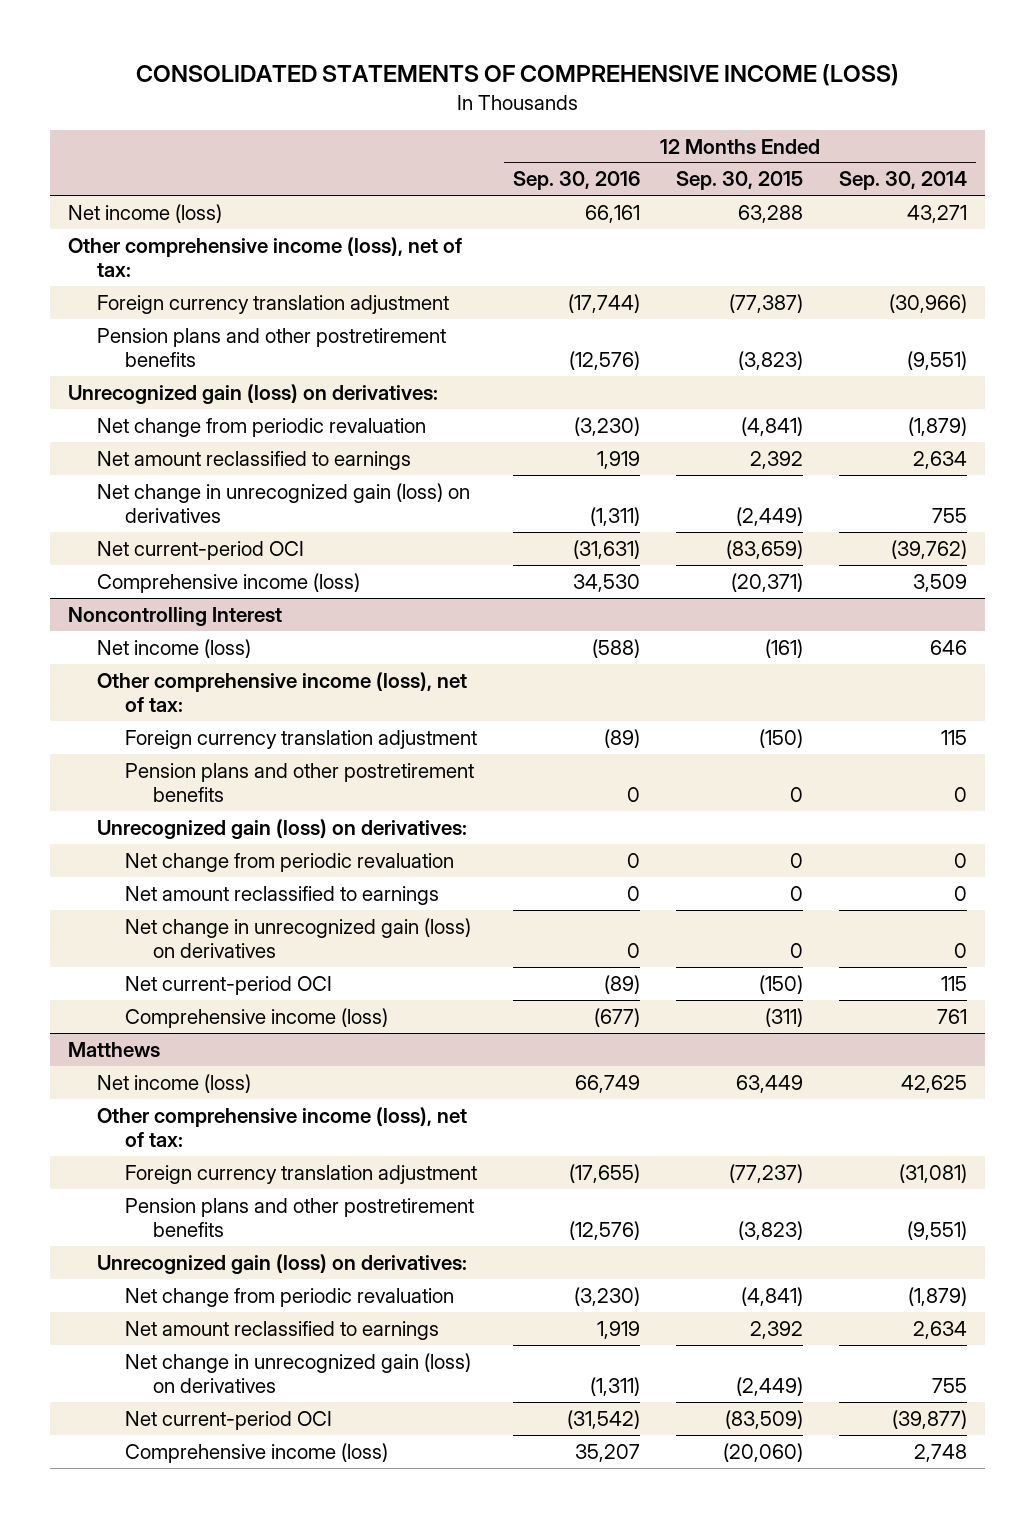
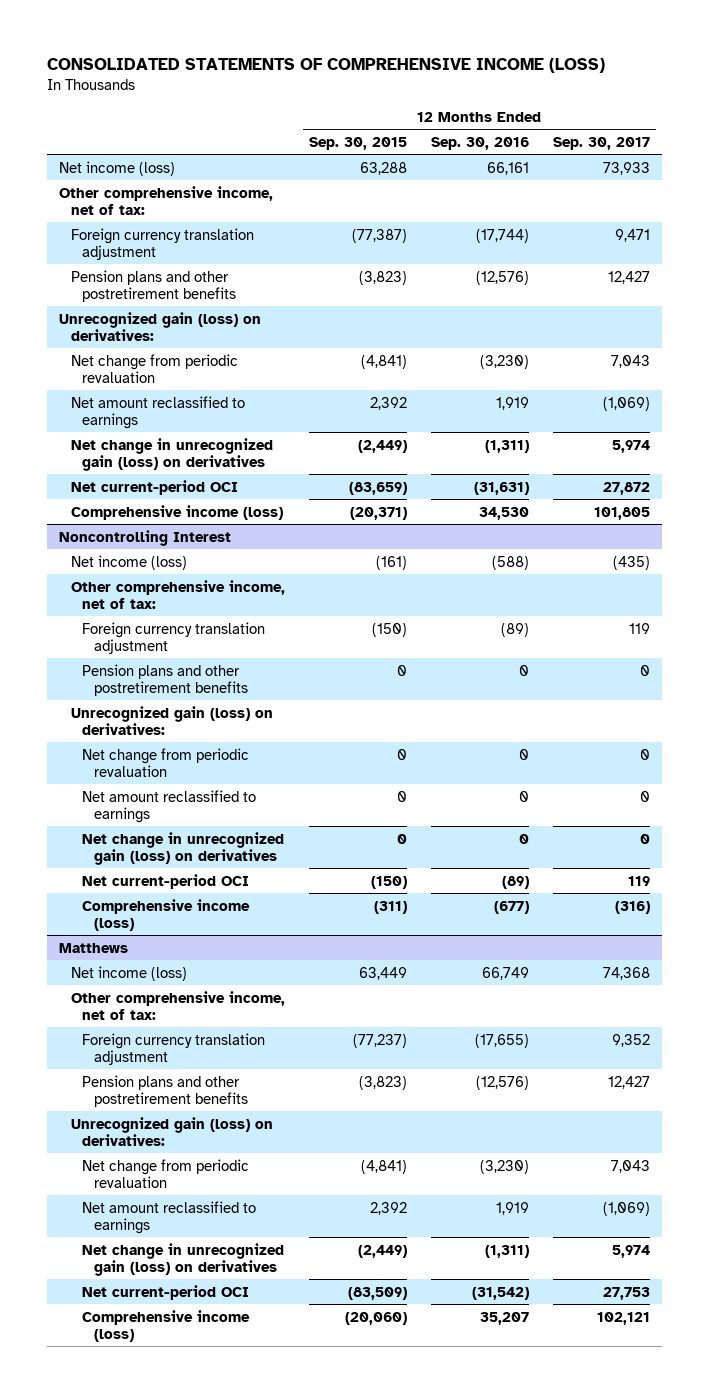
[839,171,968,191] Sep. 30, 2014 -> none
none -> [552,136,650,150] Sep. 30, 2017
[68,236,463,278] Other comprehensive income (loss), net of tax: -> [58,185,273,215] Other comprehensive income, net of tax:
[96,671,467,713] Other comprehensive income (loss), net of tax: -> [70,579,285,609] Other comprehensive income, net of tax:
[96,1106,467,1148] Other comprehensive income (loss), net of tax: -> [70,990,285,1020] Other comprehensive income, net of tax:

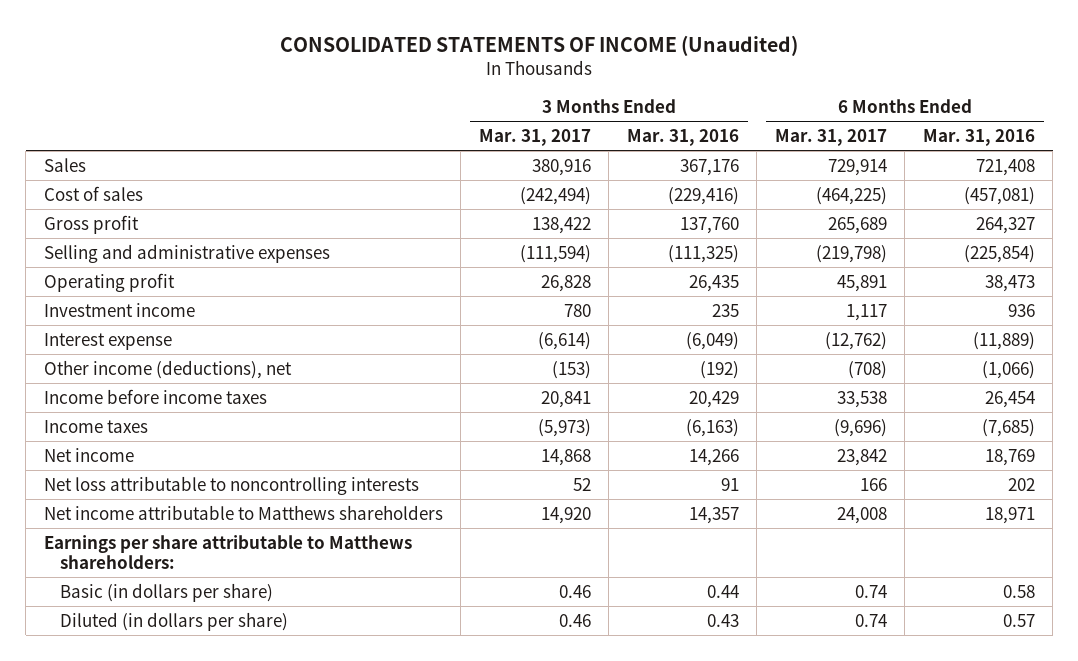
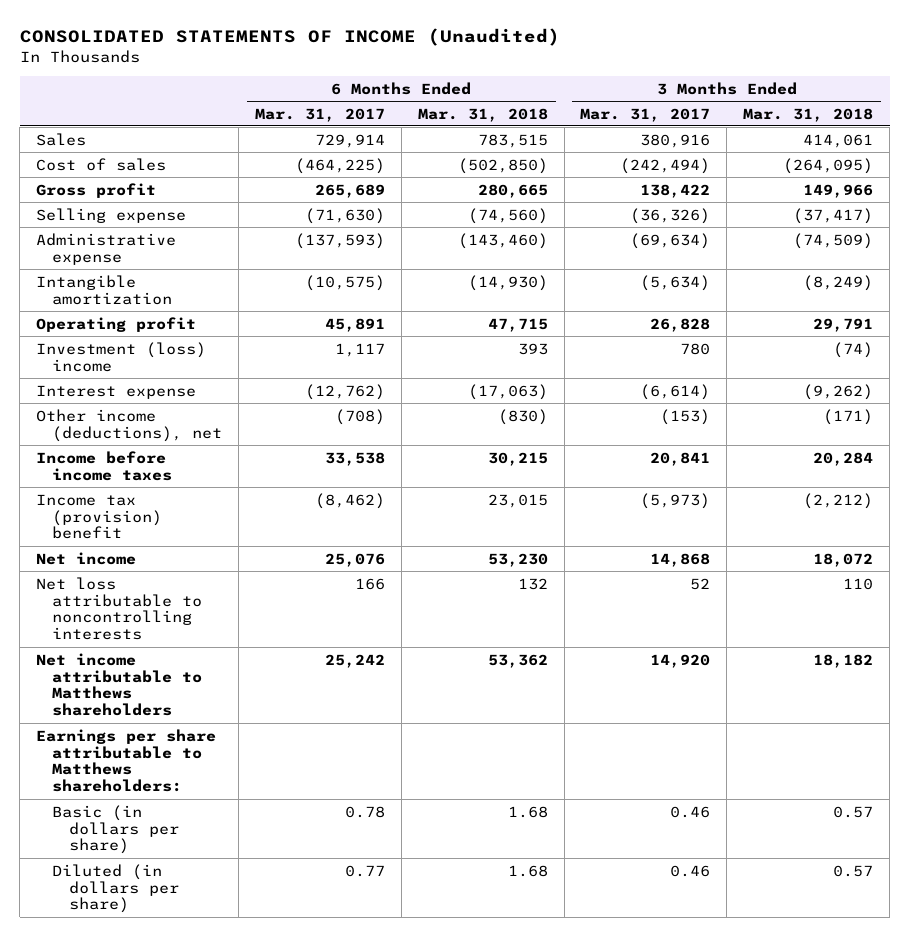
[626,128,739,146] Mar. 31, 2016 -> none
[922,128,1035,146] Mar. 31, 2016 -> none
none -> [417,107,548,122] Mar. 31, 2018
none -> [743,107,874,122] Mar. 31, 2018
[43,243,330,263] Selling and administrative expenses -> none
none -> [35,207,186,223] Selling expense
none -> [35,232,176,265] Administrative expense
none -> [35,274,173,305] Intangible amortization
[43,302,195,317] Investment income -> [35,341,206,372] Investment (loss) income
[43,419,148,433] Income taxes -> [35,493,163,540] Income tax (provision) benefit
[833,418,887,437] (9,696) -> [314,492,385,509] (8,462)
[836,448,887,466] 23,842 -> [324,552,385,567] 25,076
[836,506,887,524] 24,008 -> [324,653,385,668] 25,242
[854,584,887,598] 0.74 -> [344,805,385,818] 0.78
[854,613,887,627] 0.74 -> [344,864,385,877] 0.77

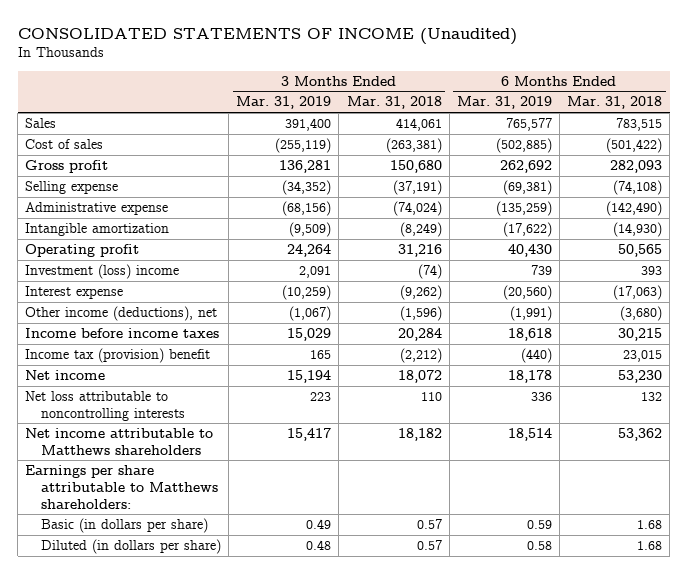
[254,107,385,122] Mar. 31, 2017 -> none
[580,107,711,122] Mar. 31, 2017 -> none
none -> [236,96,332,110] Mar. 31, 2019
none -> [456,96,552,110] Mar. 31, 2019
[457,157,548,174] (502,850) -> [606,137,663,153] (501,422)
[783,157,874,174] (264,095) -> [385,137,442,153] (263,381)
[477,183,548,198] 280,665 -> [610,159,663,173] 282,093
[803,183,874,198] 149,966 -> [389,159,442,173] 150,680
[467,207,548,224] (74,560) -> [613,179,663,195] (74,108)
[793,207,874,224] (37,417) -> [392,179,442,195] (37,191)
[457,232,548,249] (143,460) -> [606,200,663,216] (142,490)
[793,232,874,249] (74,509) -> [392,200,442,216] (74,024)
[487,317,548,332] 47,715 -> [618,243,663,257] 50,565
[813,317,874,332] 29,791 -> [397,243,442,257] 31,216
[497,408,548,425] (830) -> [620,305,663,321] (3,680)
[823,408,874,425] (171) -> [399,305,442,321] (1,596)

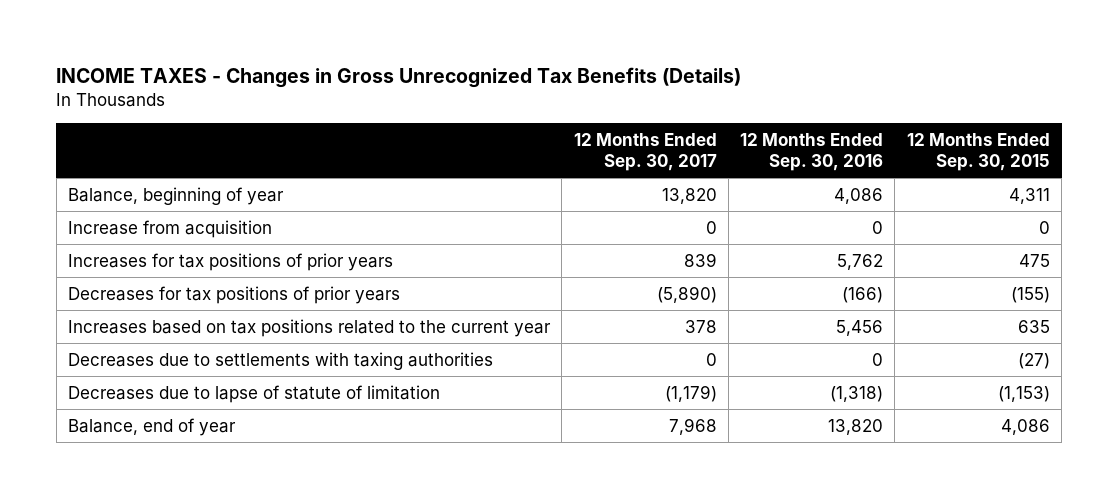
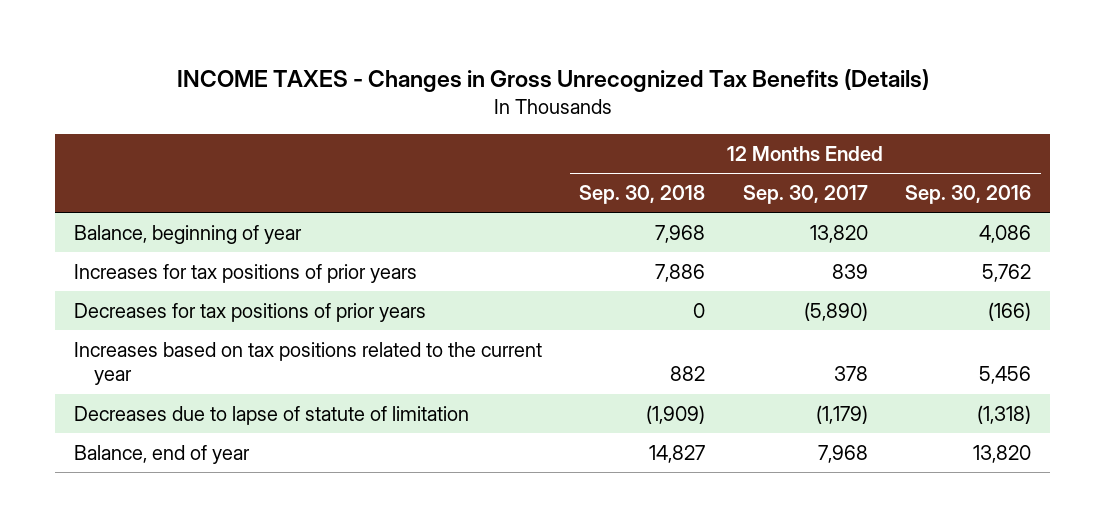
[906,132,1050,171] 12 Months Ended Sep. 30, 2015 -> none
none -> [579,185,706,205] Sep. 30, 2018
[68,219,273,238] Increase from acquisition -> none
[68,351,494,370] Decreases due to settlements with taxing authorities -> none

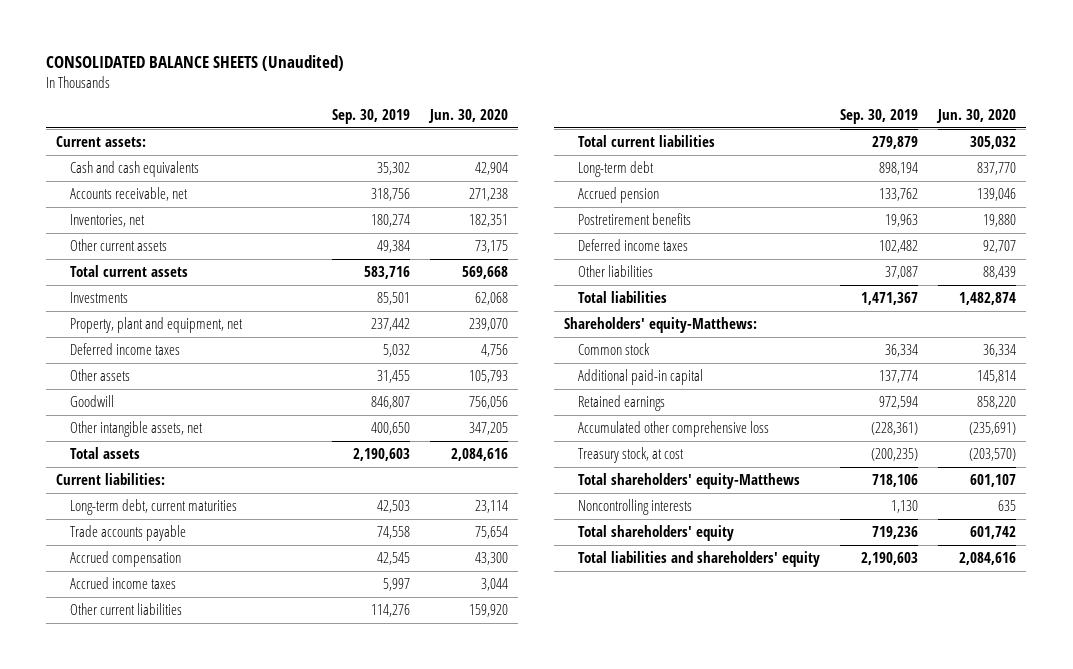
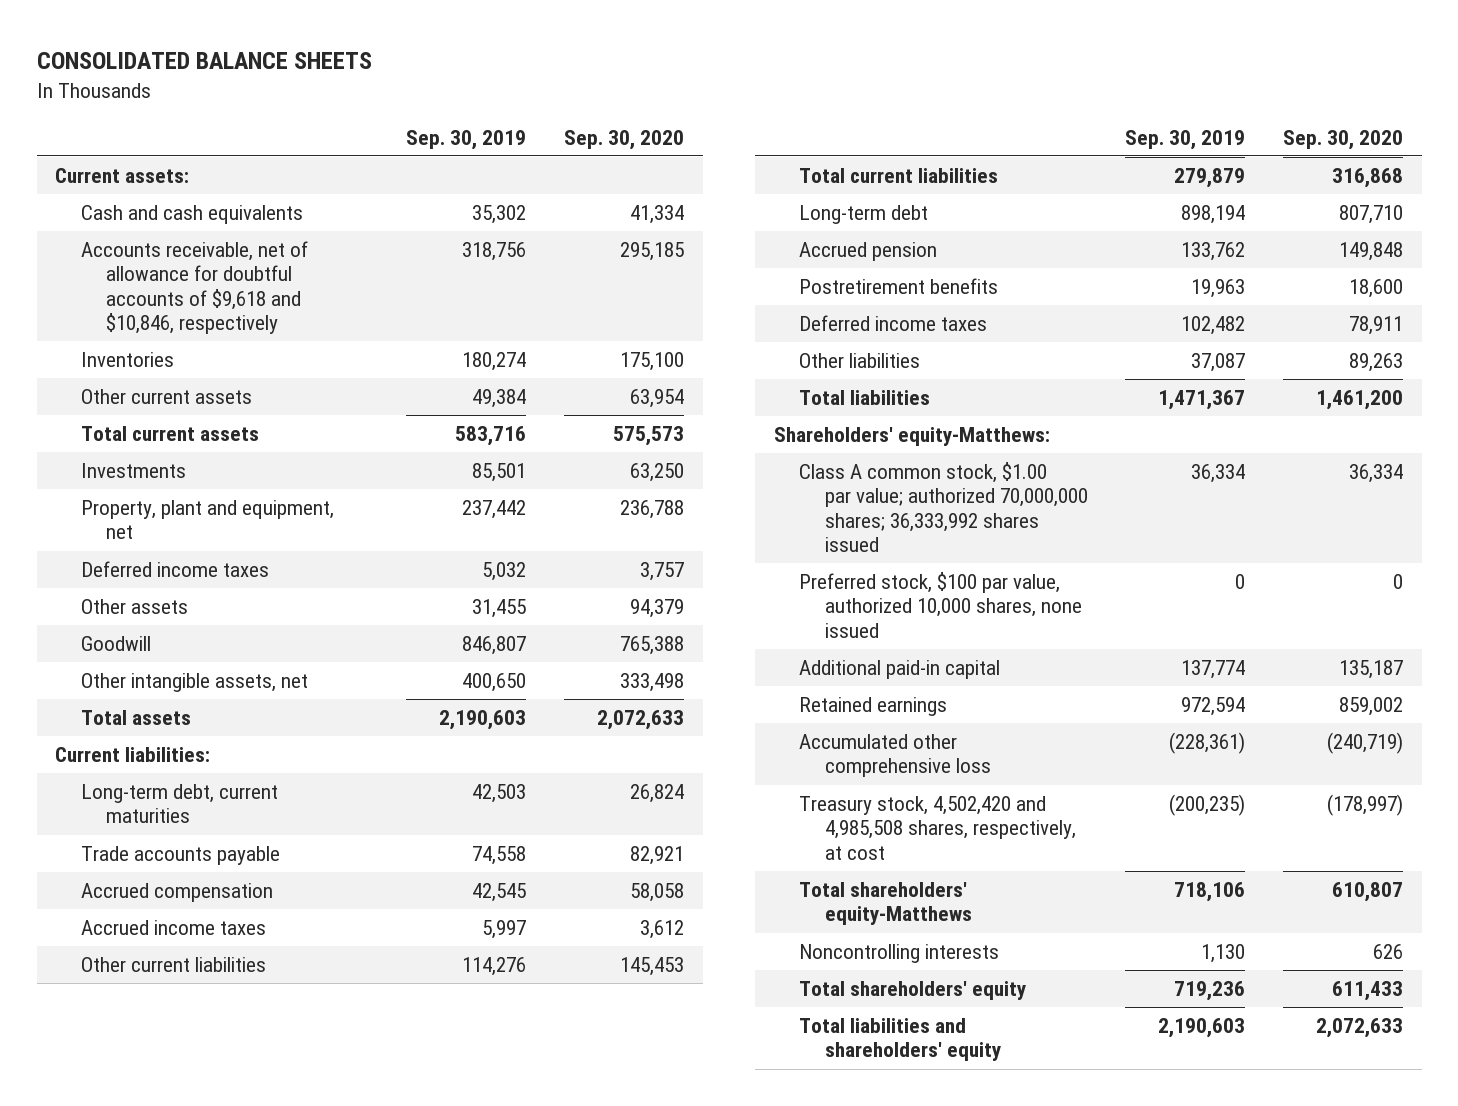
[46,55,345,72] CONSOLIDATED BALANCE SHEETS (Unaudited) -> [36,52,372,70] CONSOLIDATED BALANCE SHEETS
[428,109,509,124] Jun. 30, 2020 -> none
none -> [564,129,685,150] Sep. 30, 2020
[70,187,189,202] Accounts receivable, net -> [80,241,308,335] Accounts receivable, net of allowance for doubtful accounts of $9,618 and $10,846, respectively
[70,214,146,228] Inventories, net -> [80,352,174,368] Inventories
[578,343,651,356] Common stock -> [799,462,1088,553] Class A common stock, $1.00 par value; authorized 70,000,000 shares; 36,333,992 shares issued
none -> [799,572,1082,638] Preferred stock, $100 par value, authorized 10,000 shares, none issued
[578,447,685,464] Treasury stock, at cost -> [799,796,1076,860] Treasury stock, 4,502,420 and 4,985,508 shares, respectively, at cost

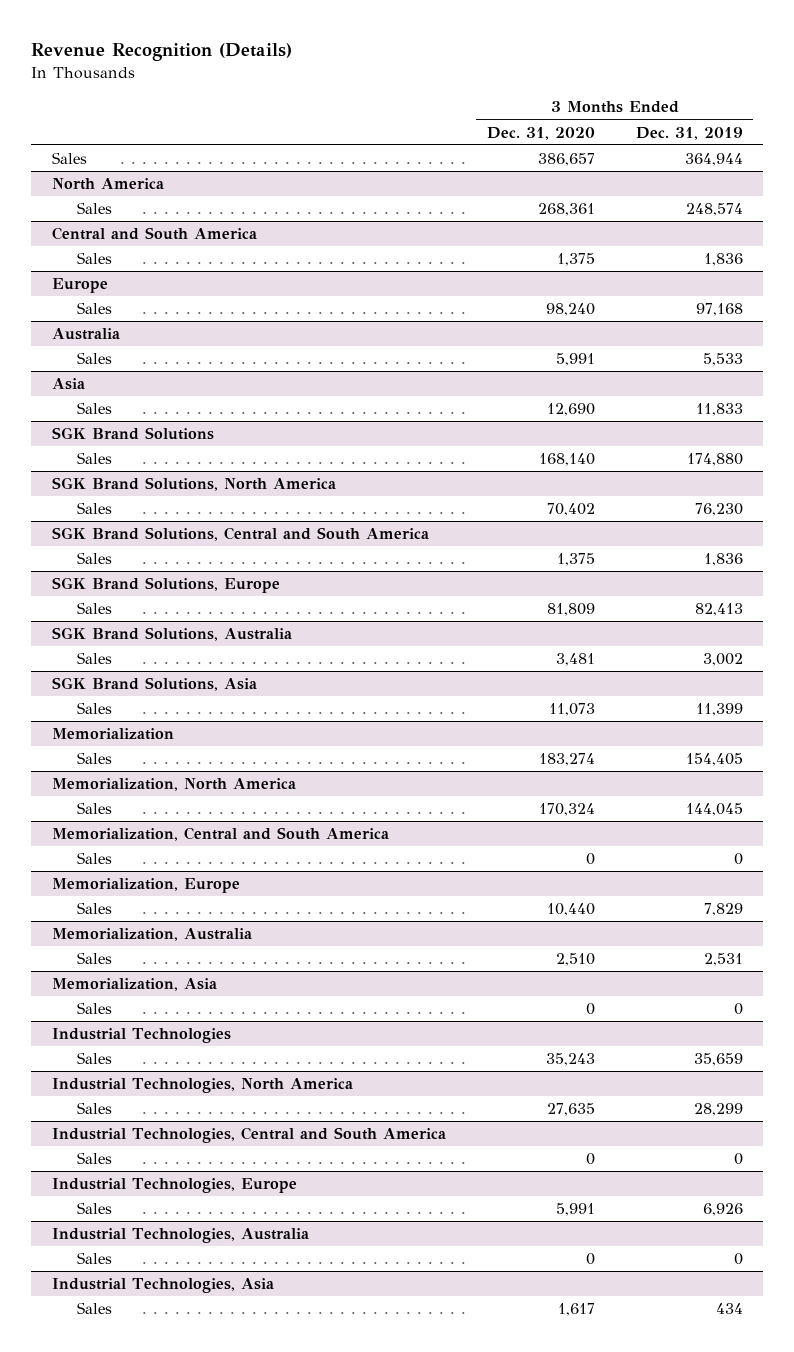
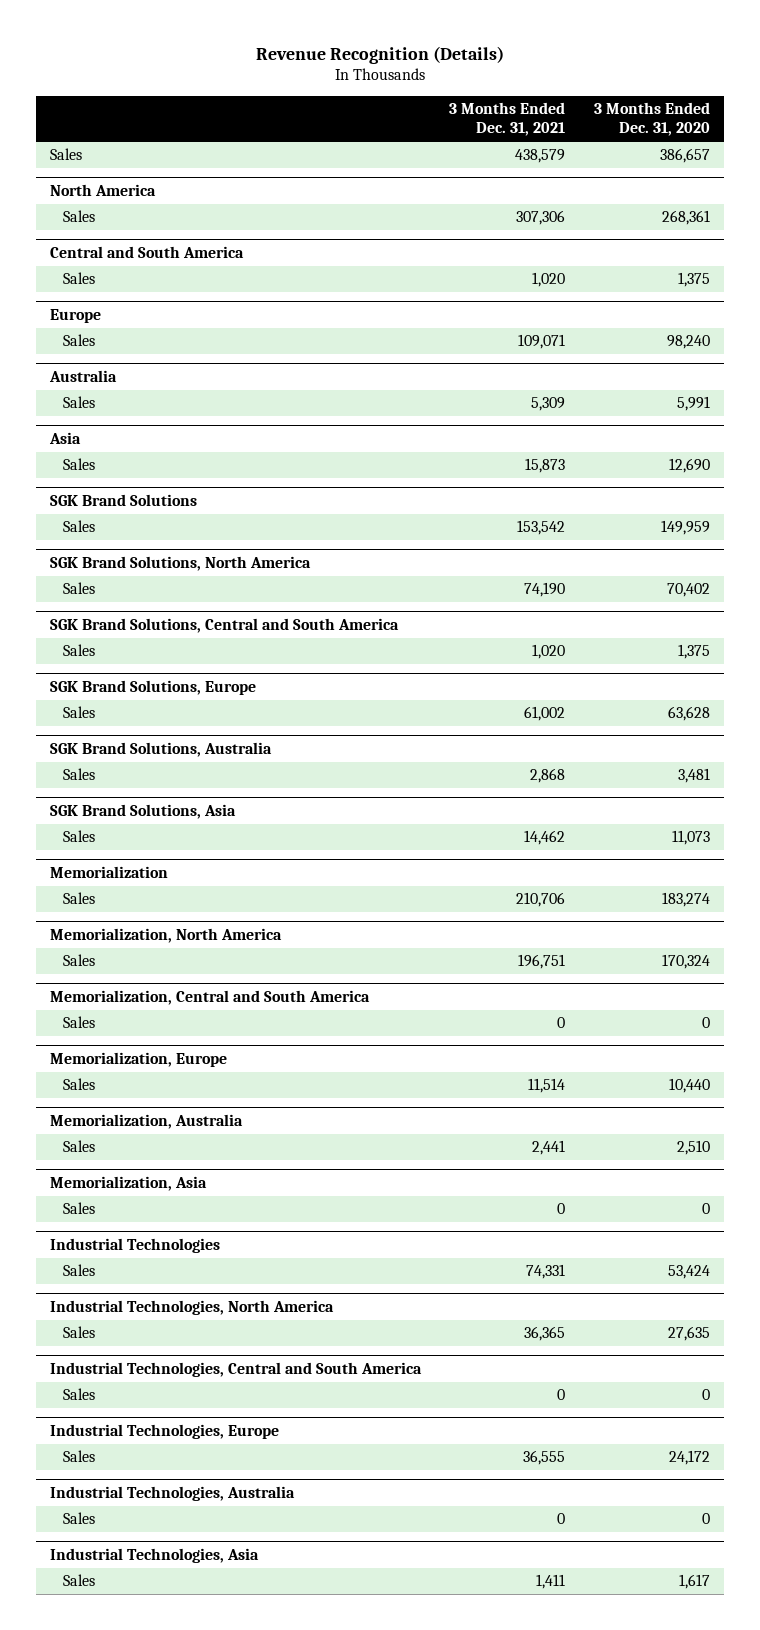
[635,126,743,140] Dec. 31, 2019 -> none
none -> [449,101,566,137] 3 Months Ended Dec. 31, 2021
[538,453,595,467] 168,140 -> [660,520,710,536] 149,959
[546,603,595,617] 81,809 -> [667,706,710,722] 63,628
[545,1053,595,1067] 35,243 -> [667,1265,710,1280] 53,424
[555,1203,595,1217] 5,991 -> [668,1450,710,1466] 24,172

